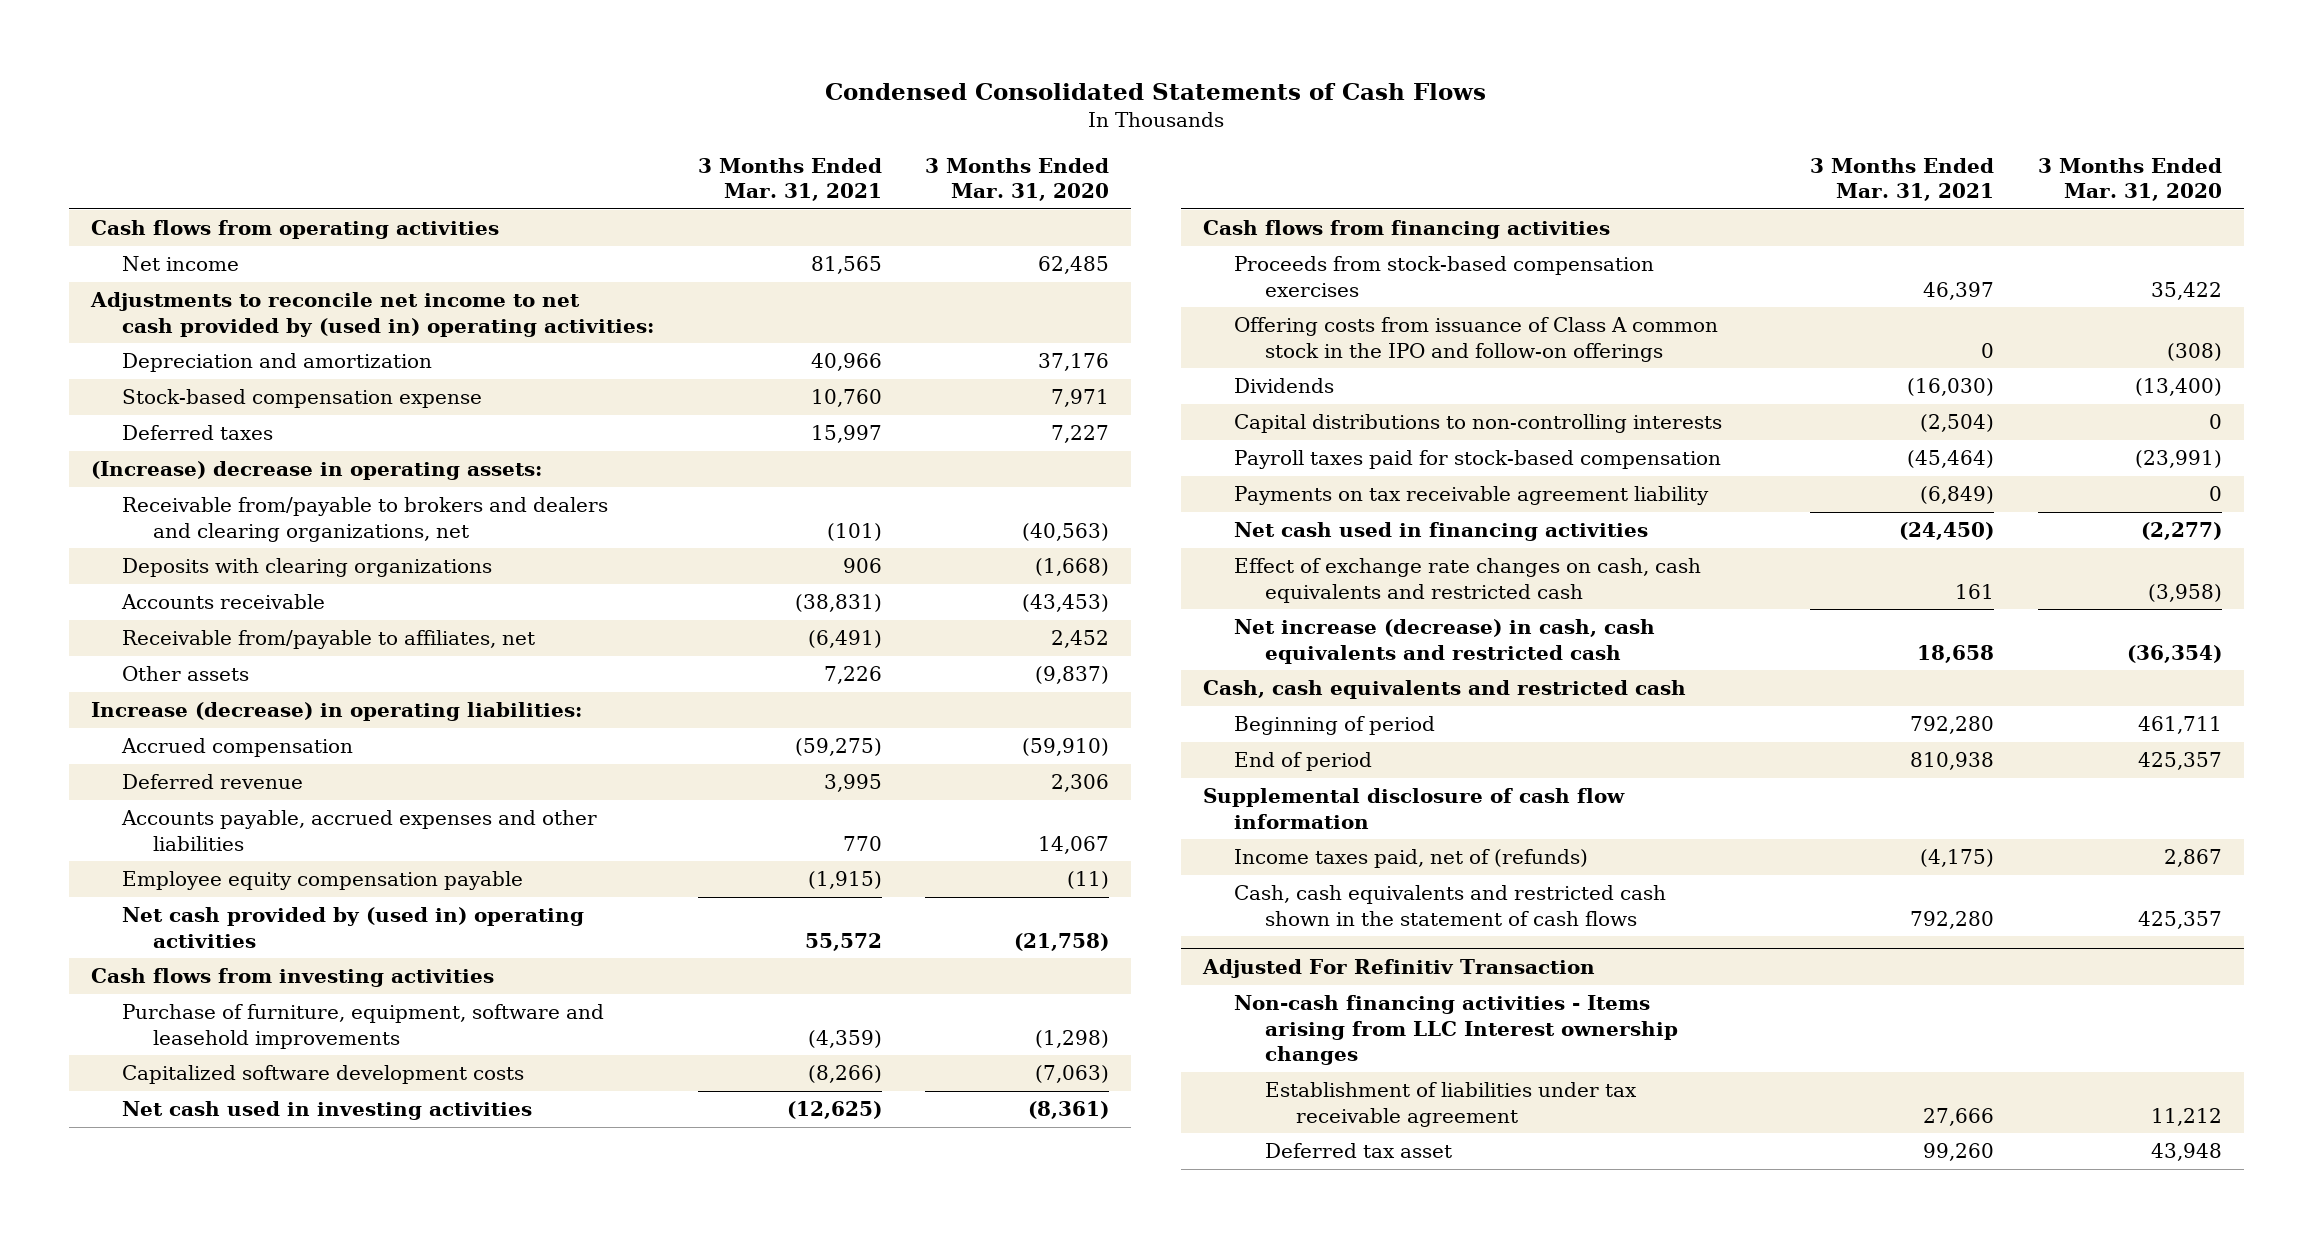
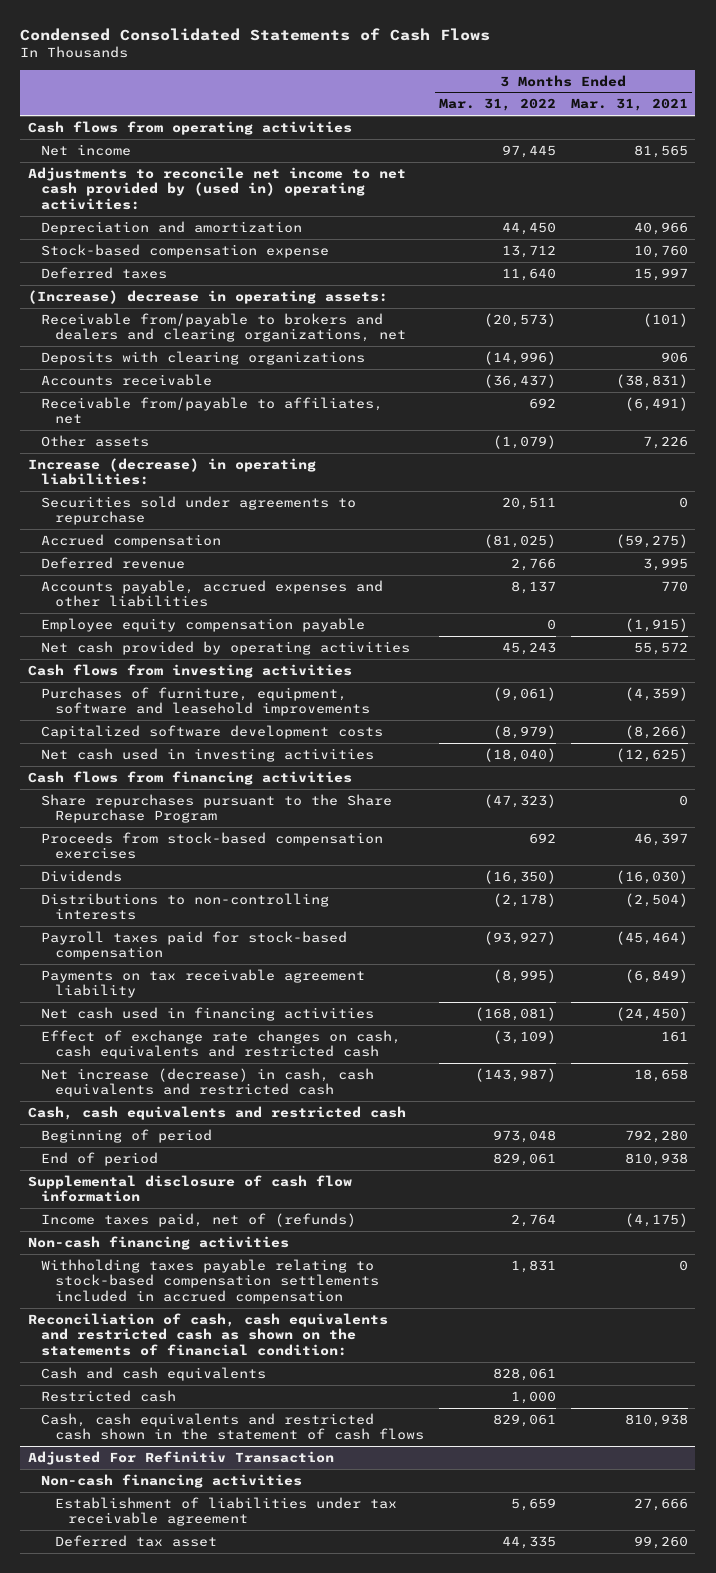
[925,157,1110,201] 3 Months Ended Mar. 31, 2020 -> none
none -> [438,98,556,112] Mar. 31, 2022
none -> [41,495,357,526] Securities sold under agreements to repurchase
[121,907,584,948] Net cash provided by (used in) operating activities -> [41,640,411,655] Net cash provided by operating activities
[121,1004,604,1049] Purchase of furniture, equipment, software and leasehold improvements -> [41,686,370,717] Purchases of furniture, equipment, software and leasehold improvements
none -> [41,793,393,824] Share repurchases pursuant to the Share Repurchase Program
[1234,317,1719,362] Offering costs from issuance of Class A common stock in the IPO and follow-on offerings -> none
[1234,414,1723,434] Capital distributions to non-controlling interests -> [41,892,330,921] Distributions to non-controlling interests
none -> [27,1235,289,1250] Non-cash financing activities
none -> [41,1258,379,1304] Withholding taxes payable relating to stock-based compensation settlements included in accrued compensation
none -> [27,1312,388,1356] Reconciliation of cash, cash equivalents and restricted cash as shown on the statements of financial condition:
none -> [41,1366,267,1381] Cash and cash equivalents
none -> [41,1389,177,1402] Restricted cash
[1909,910,1994,929] 792,280 -> [624,1413,688,1427] 810,938
[1234,995,1679,1066] Non-cash financing activities - Items arising from LLC Interest ownership changes -> [41,1473,303,1488] Non-cash financing activities

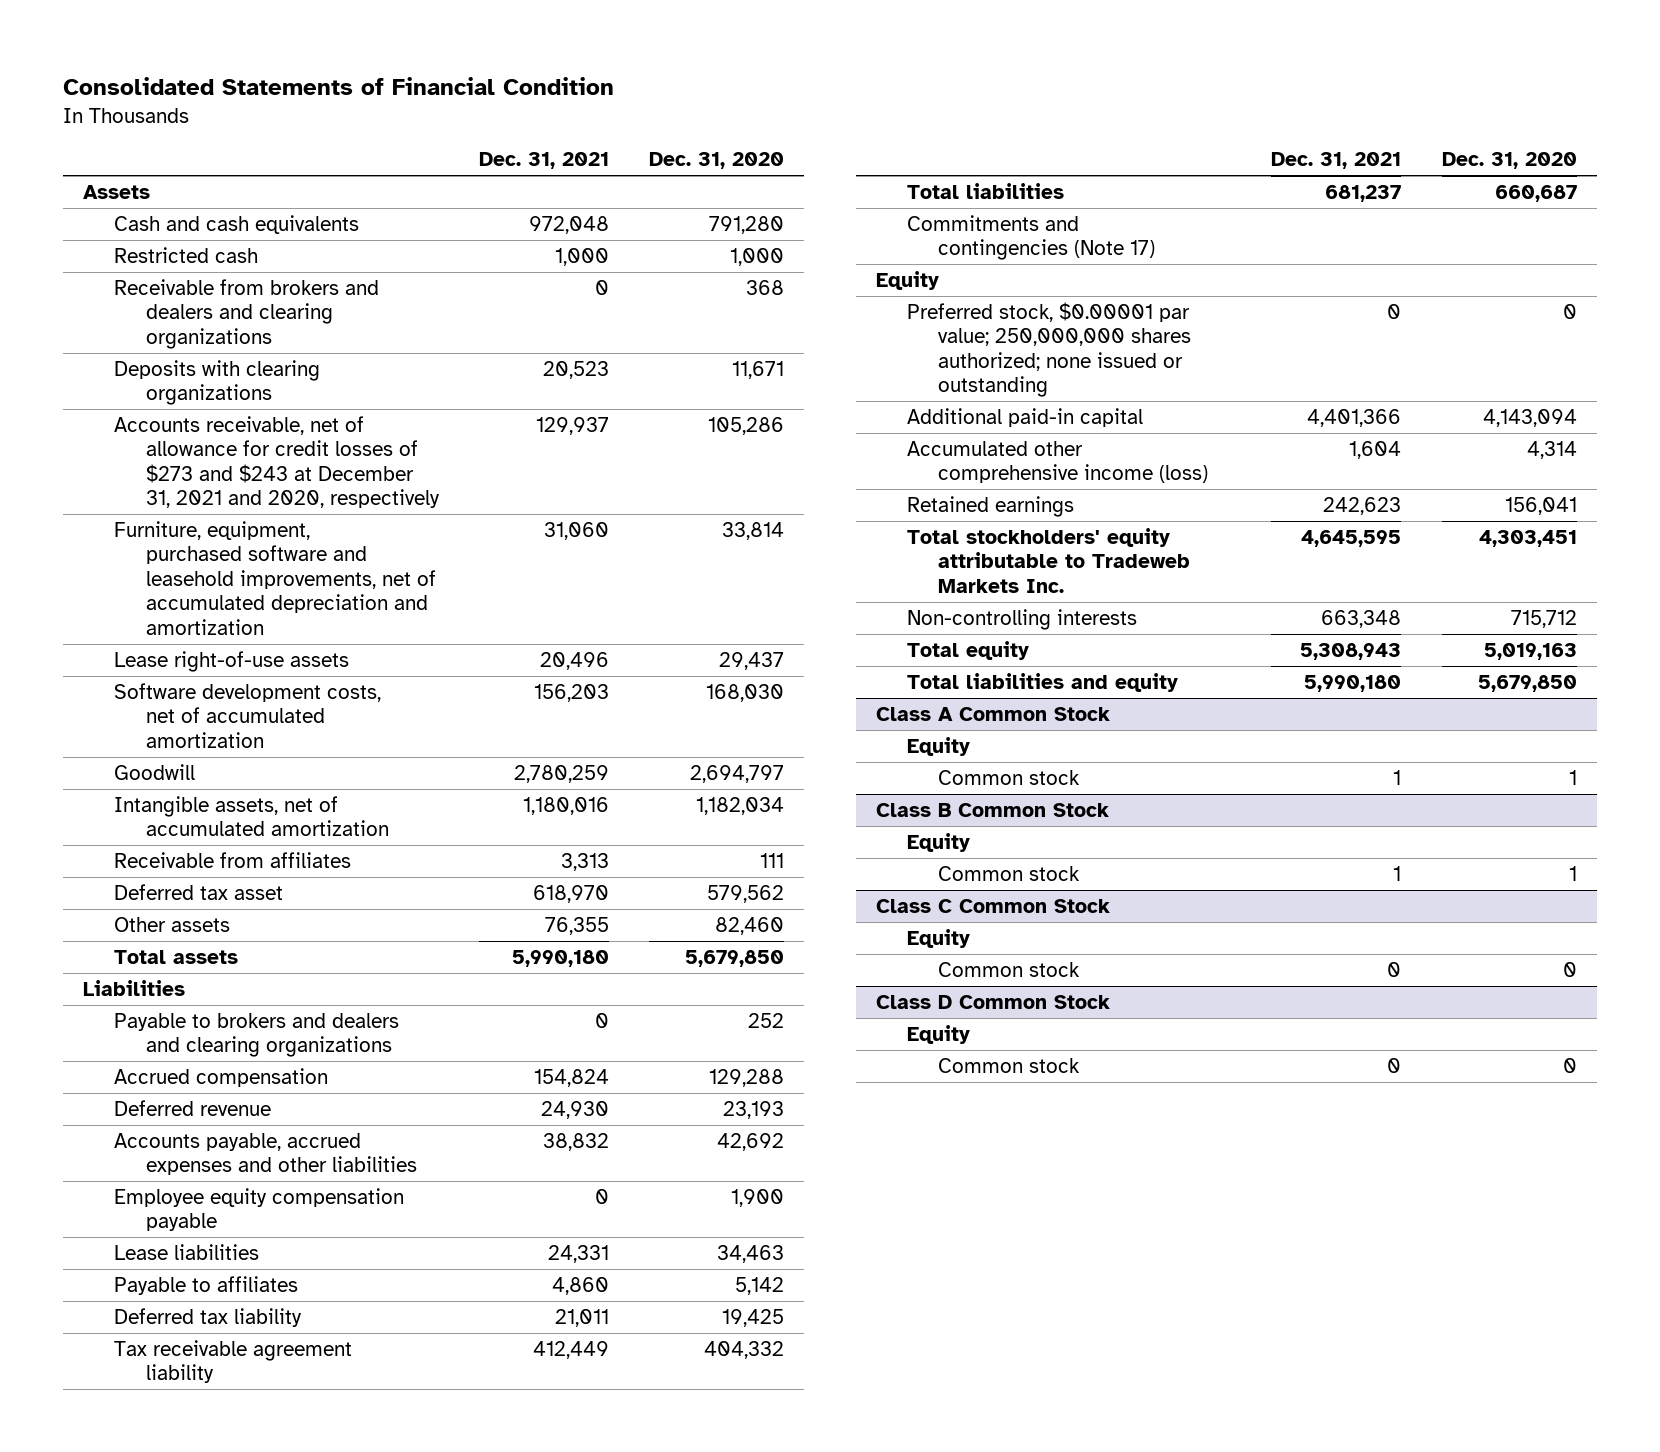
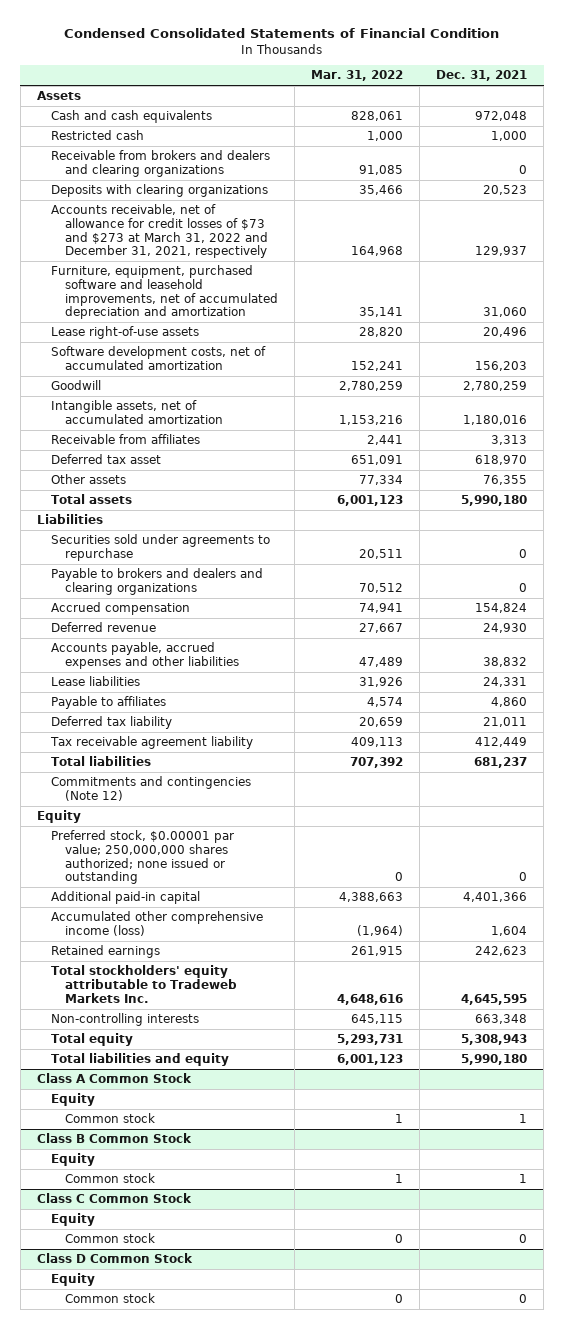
[63,77,615,96] Consolidated Statements of Financial Condition -> [64,28,500,39] Condensed Consolidated Statements of Financial Condition
[649,152,785,170] Dec. 31, 2020 -> none
none -> [310,70,403,82] Mar. 31, 2022
[114,415,440,509] Accounts receivable, net of allowance for credit losses of $273 and $243 at December 31, 2021 and 2020, respectively -> [50,204,268,259] Accounts receivable, net of allowance for credit losses of $73 and $273 at March 31, 2022 and December 31, 2021, respectively
none -> [50,534,270,561] Securities sold under agreements to repurchase
[114,1187,405,1232] Employee equity compensation payable -> none
[906,214,1155,261] Commitments and contingencies (Note 17) -> [50,776,251,801] Commitments and contingencies (Note 12)

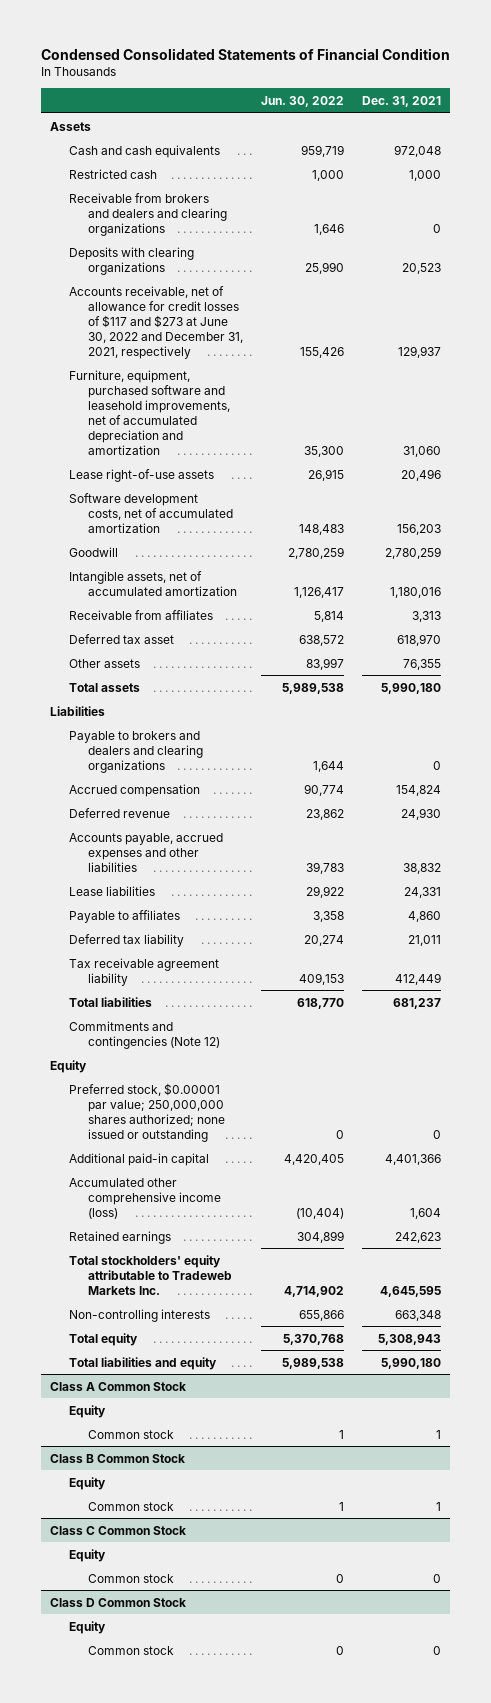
[310,70,403,82] Mar. 31, 2022 -> none
none -> [261,96,345,108] Jun. 30, 2022
[50,204,268,259] Accounts receivable, net of allowance for credit losses of $73 and $273 at March 31, 2022 and December 31, 2021, respectively -> [69,285,244,359] Accounts receivable, net of allowance for credit losses of $117 and $273 at June 30, 2022 and December 31, 2021, respectively
[50,534,270,561] Securities sold under agreements to repurchase -> none

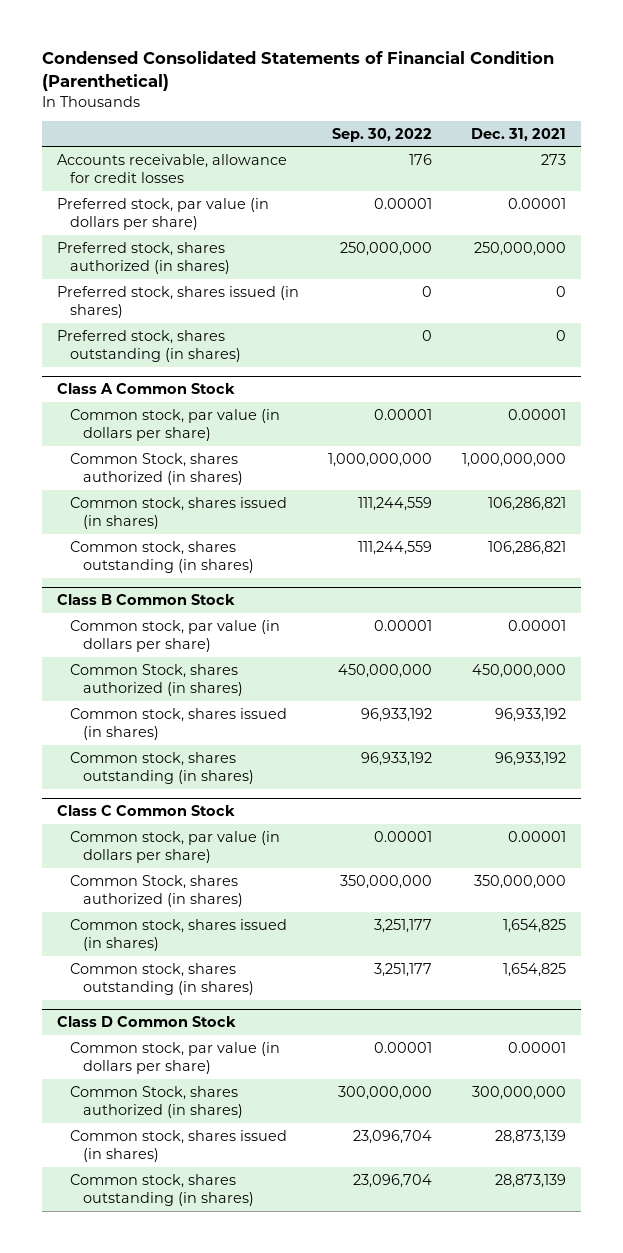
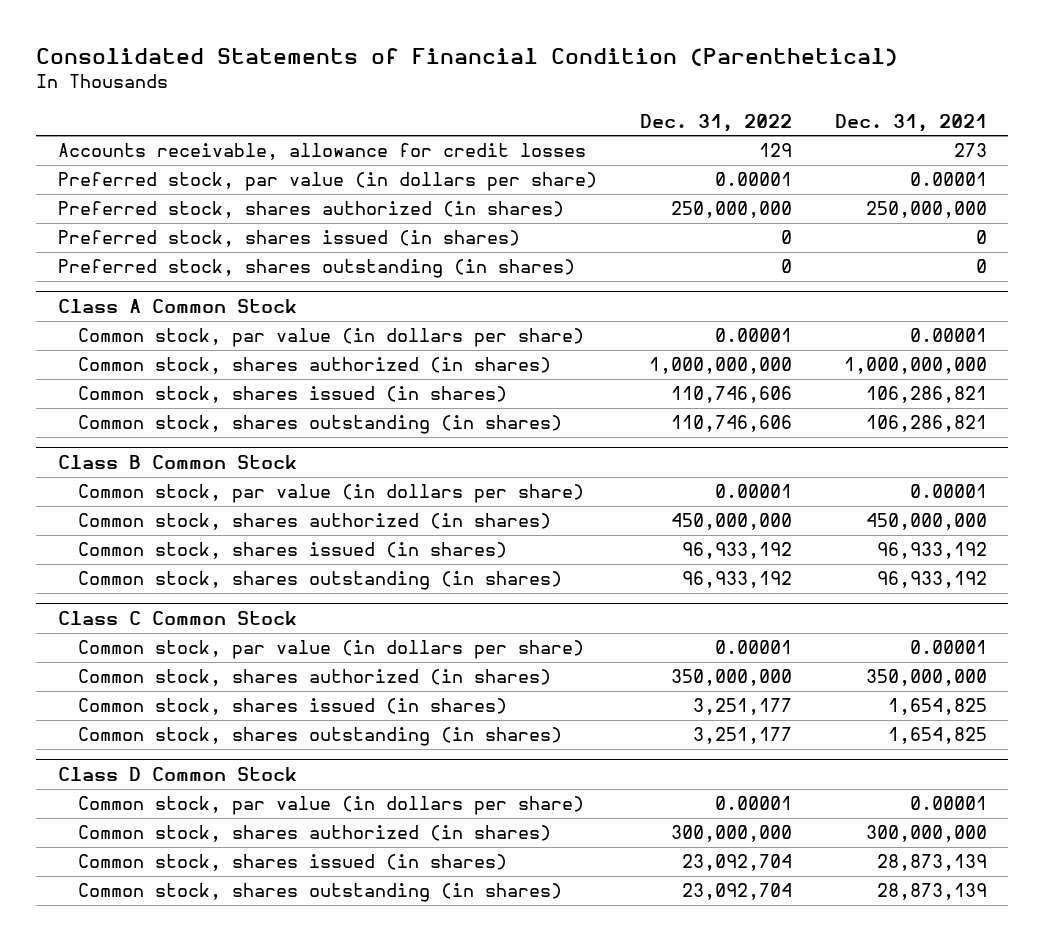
[41,51,554,91] Condensed Consolidated Statements of Financial Condition (Parenthetical) -> [36,48,899,67] Consolidated Statements of Financial Condition (Parenthetical)
[332,127,433,142] Sep. 30, 2022 -> none
none -> [639,113,792,132] Dec. 31, 2022
[69,452,243,486] Common Stock, shares authorized (in shares) -> [77,357,551,375] Common stock, shares authorized (in shares)
[69,663,243,697] Common Stock, shares authorized (in shares) -> [77,513,551,531] Common stock, shares authorized (in shares)
[69,874,243,908] Common Stock, shares authorized (in shares) -> [77,669,551,687] Common stock, shares authorized (in shares)
[69,1085,243,1119] Common Stock, shares authorized (in shares) -> [77,825,551,843] Common stock, shares authorized (in shares)

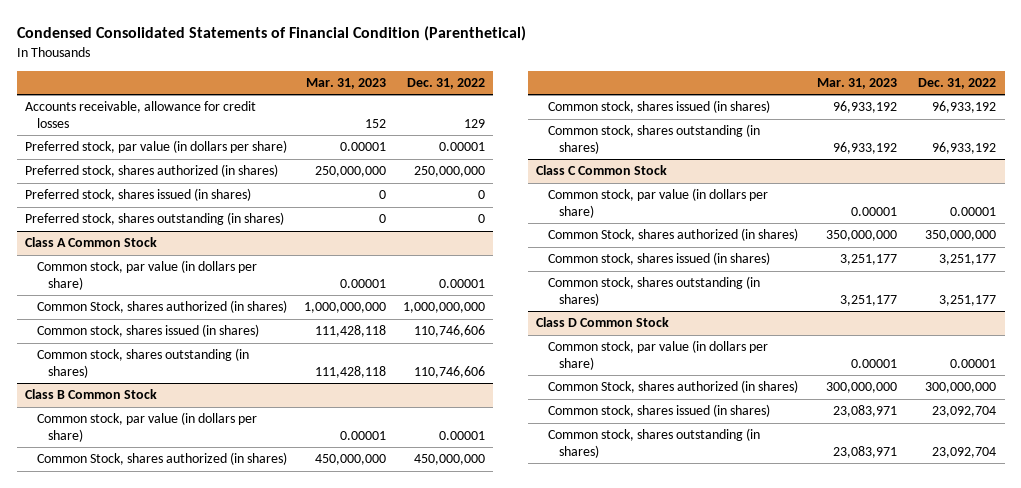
[36,48,899,67] Consolidated Statements of Financial Condition (Parenthetical) -> [16,26,526,42] Condensed Consolidated Statements of Financial Condition (Parenthetical)
[834,113,987,132] Dec. 31, 2021 -> none
none -> [306,77,387,89] Mar. 31, 2023
[77,357,551,375] Common stock, shares authorized (in shares) -> [36,300,287,314] Common Stock, shares authorized (in shares)
[77,513,551,531] Common stock, shares authorized (in shares) -> [36,452,287,466] Common Stock, shares authorized (in shares)
[77,669,551,687] Common stock, shares authorized (in shares) -> [547,228,798,242] Common Stock, shares authorized (in shares)
[77,825,551,843] Common stock, shares authorized (in shares) -> [547,380,798,394] Common Stock, shares authorized (in shares)

